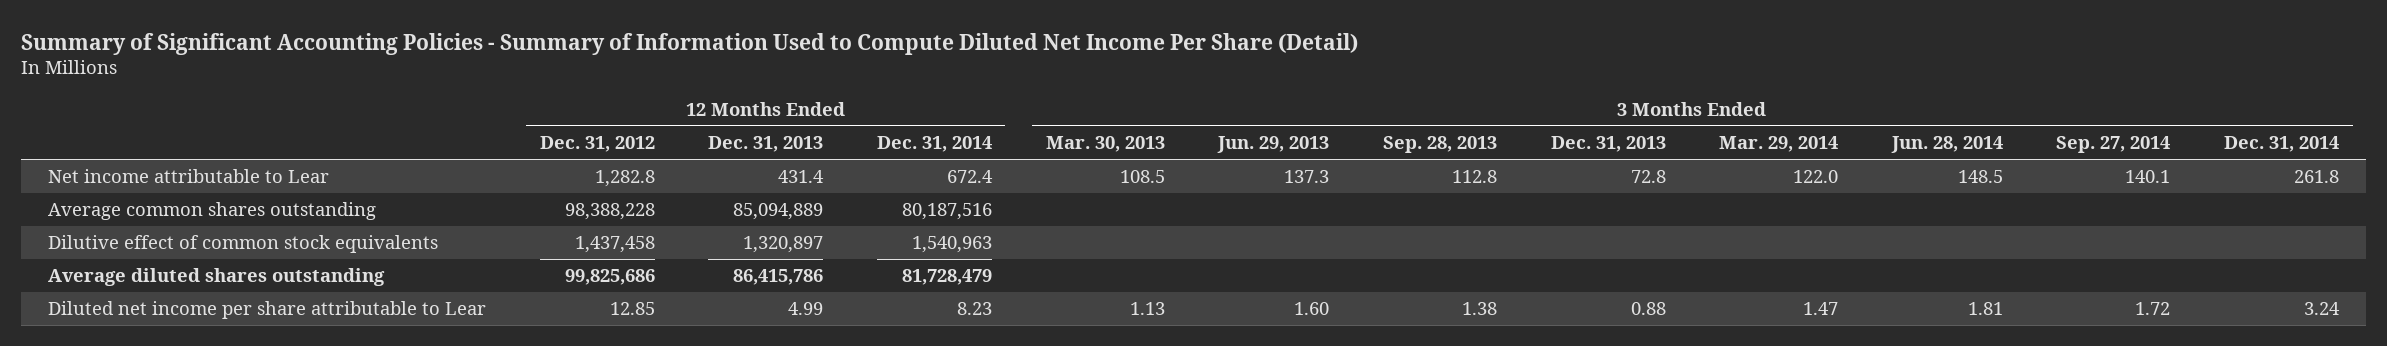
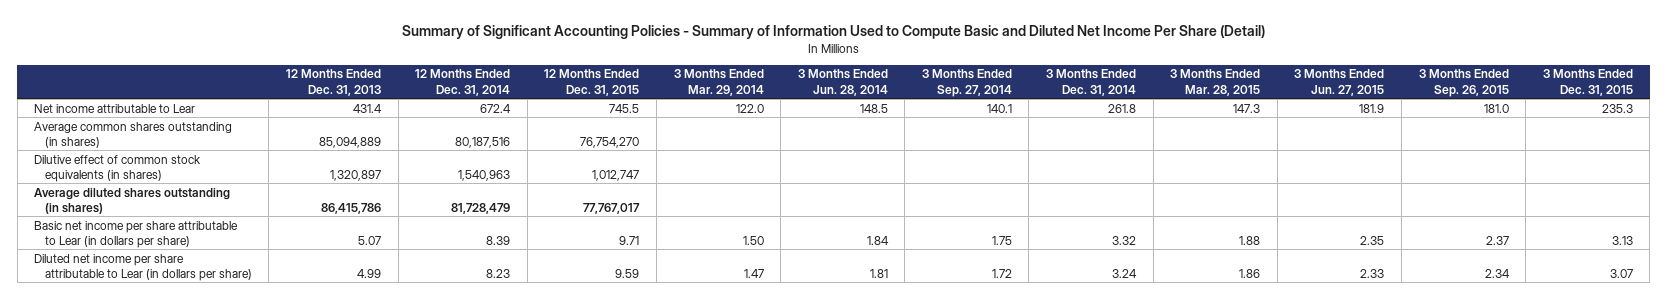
[21,32,1359,55] Summary of Significant Accounting Policies - Summary of Information Used to Compute Diluted Net Income Per Share (Detail) -> [401,25,1265,40] Summary of Significant Accounting Policies - Summary of Information Used to Compute Basic and Diluted Net Income Per Share (Detail)
[539,136,655,153] Dec. 31, 2012 -> none
[1045,136,1165,153] Mar. 30, 2013 -> none
[1217,136,1330,154] Jun. 29, 2013 -> none
[1382,136,1497,154] Sep. 28, 2013 -> none
[1550,136,1666,153] Dec. 31, 2013 -> none
none -> [544,69,640,96] 12 Months Ended Dec. 31, 2015
none -> [1170,69,1261,96] 3 Months Ended Mar. 28, 2015
none -> [1294,69,1385,96] 3 Months Ended Jun. 27, 2015
none -> [1418,69,1509,97] 3 Months Ended Sep. 26, 2015
none -> [1542,69,1633,96] 3 Months Ended Dec. 31, 2015
[48,202,377,221] Average common shares outstanding -> [34,121,233,148] Average common shares outstanding (in shares)
[48,235,439,254] Dilutive effect of common stock equivalents -> [34,154,202,182] Dilutive effect of common stock equivalents (in shares)
[48,268,386,287] Average diluted shares outstanding -> [34,187,231,214] Average diluted shares outstanding (in shares)
none -> [34,220,239,248] Basic net income per share attributable to Lear (in dollars per share)
[48,301,487,320] Diluted net income per share attributable to Lear -> [34,253,252,281] Diluted net income per share attributable to Lear (in dollars per share)

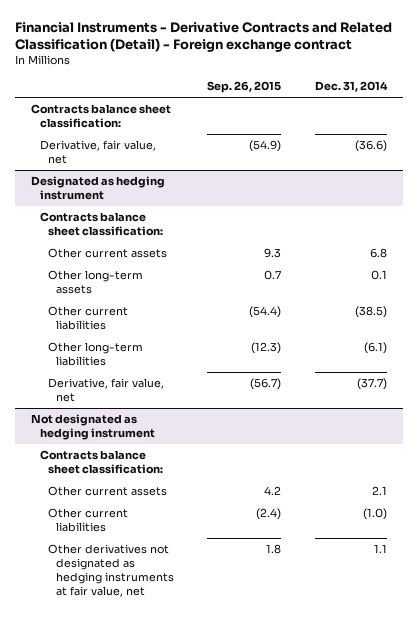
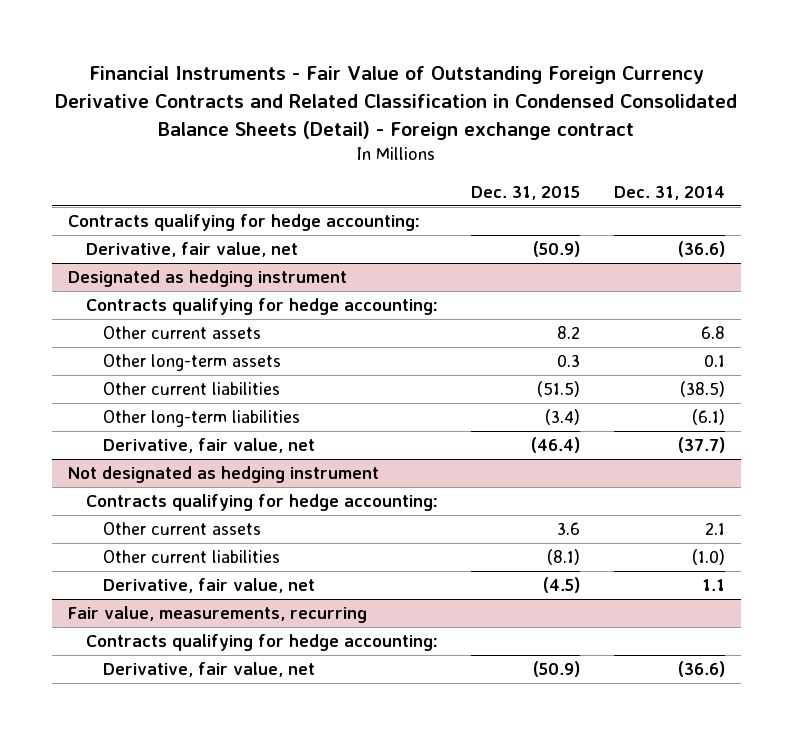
[14,21,392,53] Financial Instruments - Derivative Contracts and Related Classification (Detail) - Foreign exchange contract -> [55,65,738,140] Financial Instruments - Fair Value of Outstanding Foreign Currency Derivative Contracts and Related Classification in Condensed Consolidated Balance Sheets (Detail) - Foreign exchange contract
[207,81,282,94] Sep. 26, 2015 -> none
none -> [471,185,581,200] Dec. 31, 2015
[31,103,172,128] Contracts balance sheet classification: -> [68,214,421,232] Contracts qualifying for hedge accounting:
[39,211,163,236] Contracts balance sheet classification: -> [85,298,438,316] Contracts qualifying for hedge accounting:
[39,449,163,474] Contracts balance sheet classification: -> [85,494,438,512] Contracts qualifying for hedge accounting:
[47,543,174,597] Other derivatives not designated as hedging instruments at fair value, net -> none
none -> [103,578,316,594] Derivative, fair value, net
none -> [68,606,368,624] Fair value, measurements, recurring
none -> [85,634,438,652] Contracts qualifying for hedge accounting:
none -> [103,662,316,678] Derivative, fair value, net

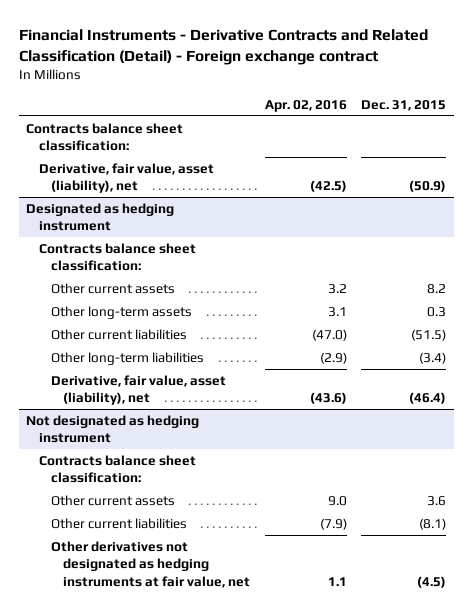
[55,65,738,140] Financial Instruments - Fair Value of Outstanding Foreign Currency Derivative Contracts and Related Classification in Condensed Consolidated Balance Sheets (Detail) - Foreign exchange contract -> [18,28,428,65] Financial Instruments - Derivative Contracts and Related Classification (Detail) - Foreign exchange contract
[613,185,725,200] Dec. 31, 2014 -> none
none -> [264,99,347,112] Apr. 02, 2016
[68,214,421,232] Contracts qualifying for hedge accounting: -> [26,122,184,152] Contracts balance sheet classification:
[85,242,298,258] Derivative, fair value, net -> [38,162,214,194] Derivative, fair value, asset (liability), net
[85,298,438,316] Contracts qualifying for hedge accounting: -> [38,242,196,272] Contracts balance sheet classification:
[103,438,316,454] Derivative, fair value, net -> [50,374,226,406] Derivative, fair value, asset (liability), net
[85,494,438,512] Contracts qualifying for hedge accounting: -> [38,454,196,484] Contracts balance sheet classification:
[103,578,316,594] Derivative, fair value, net -> none
[68,606,368,624] Fair value, measurements, recurring -> none
[85,634,438,652] Contracts qualifying for hedge accounting: -> none
[103,662,316,678] Derivative, fair value, net -> none
none -> [50,540,250,588] Other derivatives not designated as hedging instruments at fair value, net

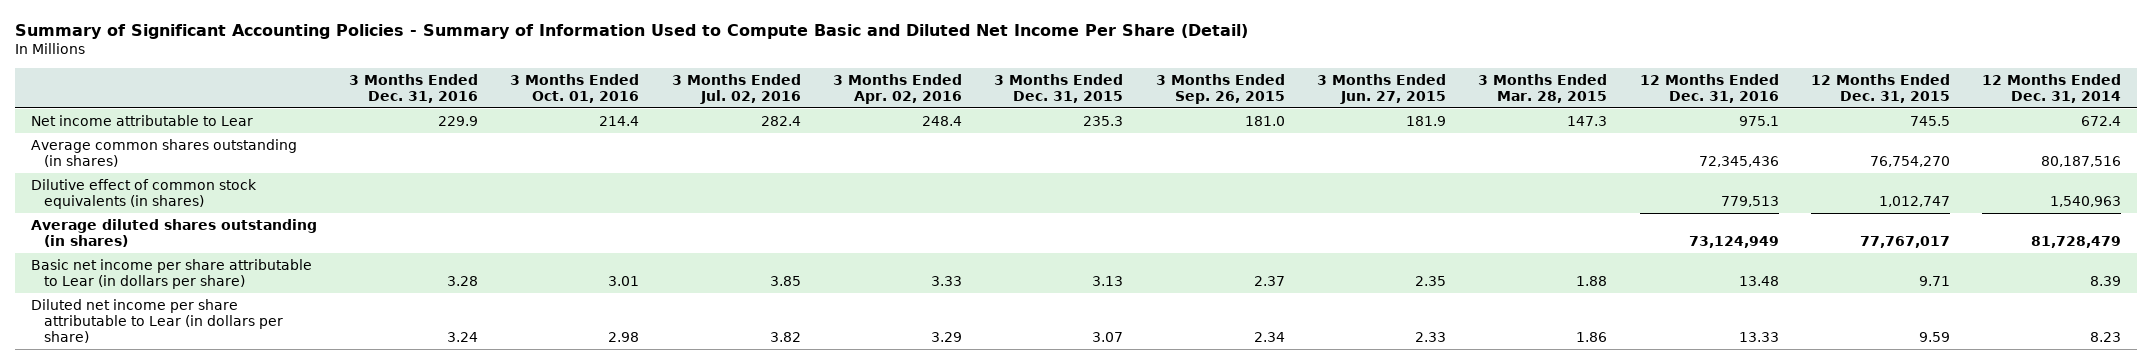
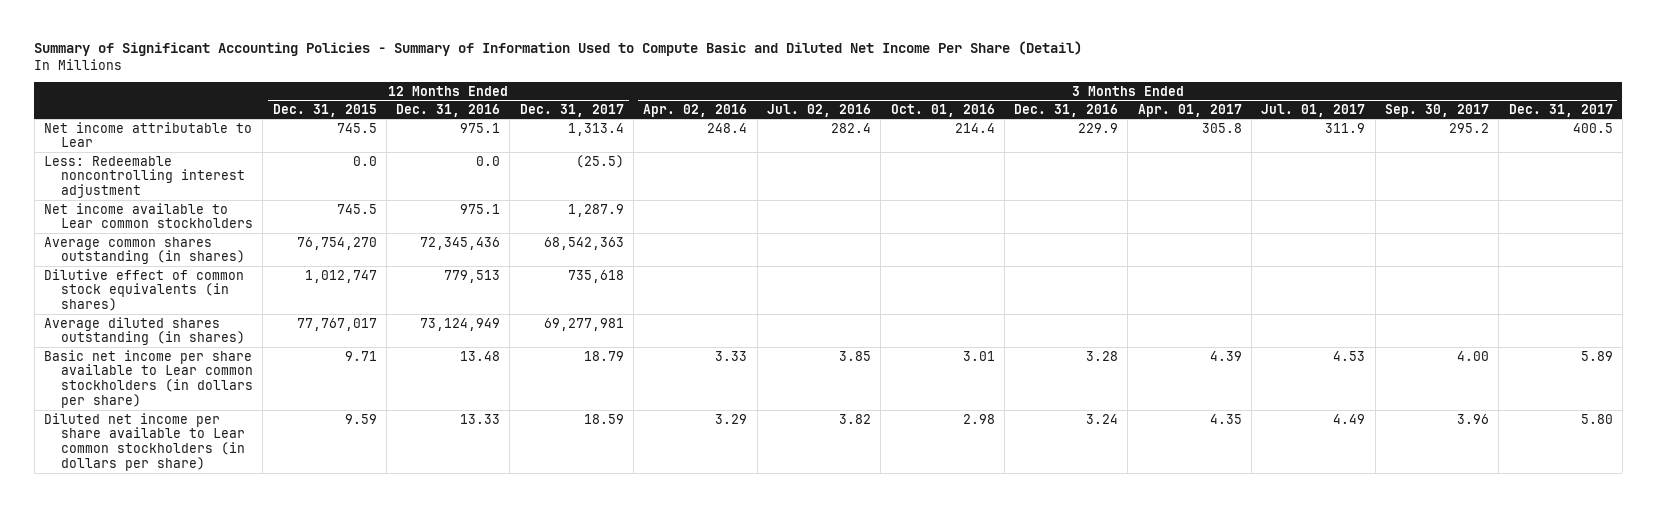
[994,73,1124,103] 3 Months Ended Dec. 31, 2015 -> none
[1155,73,1285,104] 3 Months Ended Sep. 26, 2015 -> none
[1316,73,1446,104] 3 Months Ended Jun. 27, 2015 -> none
[1478,73,1608,103] 3 Months Ended Mar. 28, 2015 -> none
[1982,73,2122,103] 12 Months Ended Dec. 31, 2014 -> none
none -> [519,103,624,117] Dec. 31, 2017
none -> [1137,103,1242,117] Apr. 01, 2017
none -> [1261,103,1366,117] Jul. 01, 2017
none -> [1384,103,1489,117] Sep. 30, 2017
none -> [1508,103,1613,117] Dec. 31, 2017
none -> [43,155,245,199] Less: Redeemable noncontrolling interest adjustment
none -> [43,202,253,229] Net income available to Lear common stockholders
[30,258,312,289] Basic net income per share attributable to Lear (in dollars per share) -> [43,349,253,409] Basic net income per share available to Lear common stockholders (in dollars per share)
[30,298,284,343] Diluted net income per share attributable to Lear (in dollars per share) -> [43,412,245,472] Diluted net income per share available to Lear common stockholders (in dollars per share)

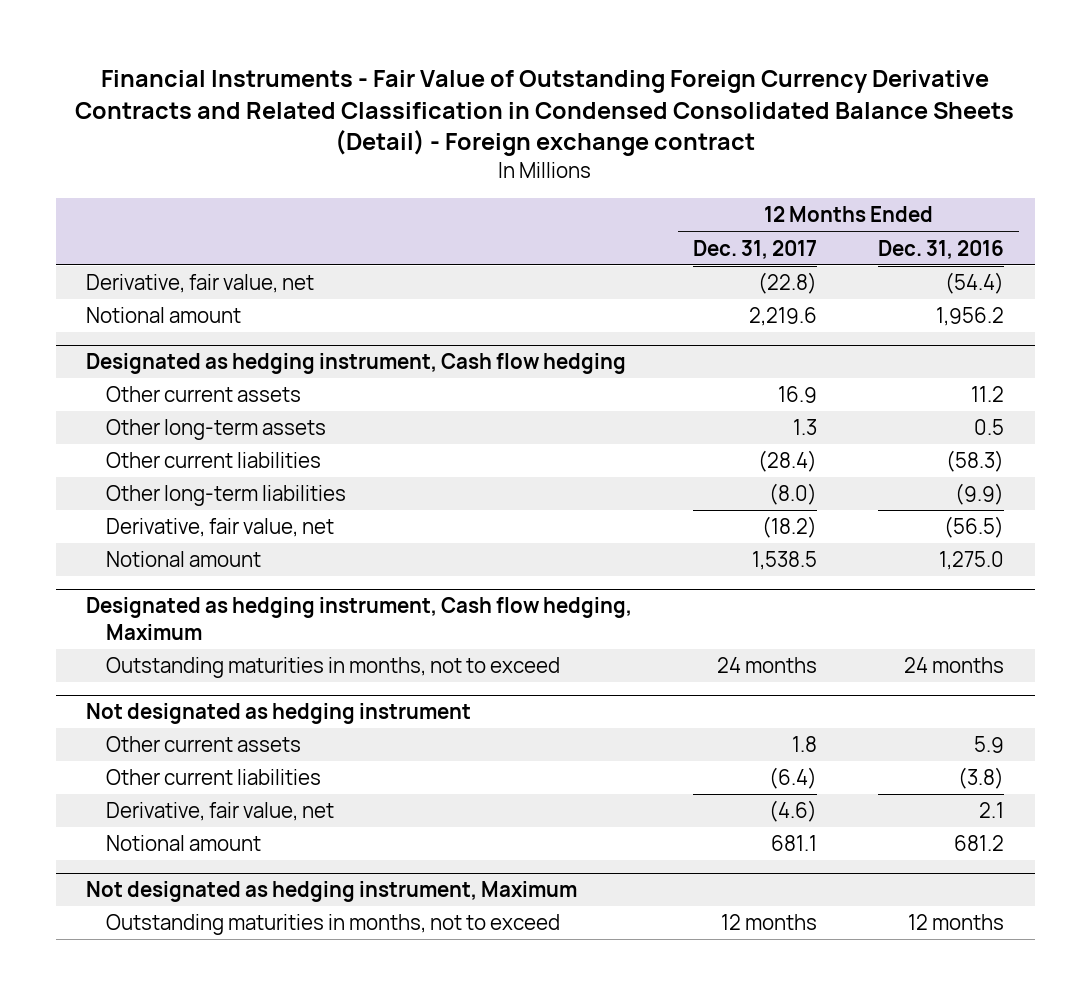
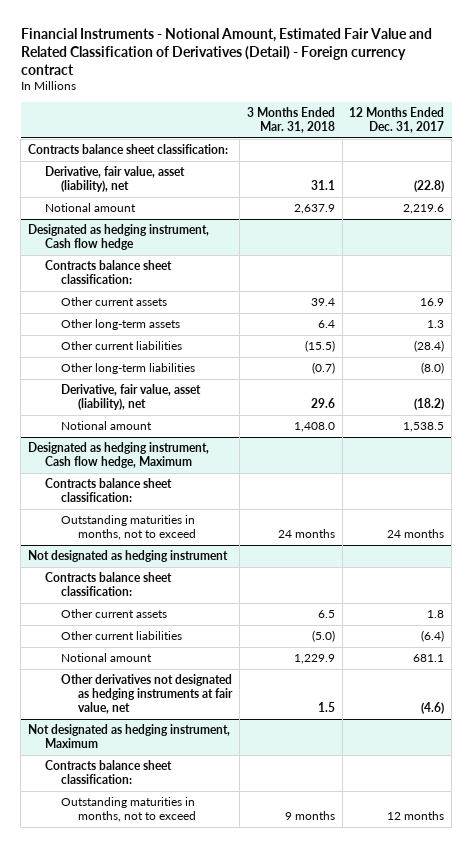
[75,70,1015,157] Financial Instruments - Fair Value of Outstanding Foreign Currency Derivative Contracts and Related Classification in Condensed Consolidated Balance Sheets (Detail) - Foreign exchange contract -> [20,27,432,75] Financial Instruments - Notional Amount, Estimated Fair Value and Related Classification of Derivatives (Detail) - Foreign currency contract
[878,239,1005,259] Dec. 31, 2016 -> none
none -> [246,106,335,133] 3 Months Ended Mar. 31, 2018
none -> [28,144,229,155] Contracts balance sheet classification:
[86,274,315,294] Derivative, fair value, net -> [44,166,185,193] Derivative, fair value, asset (liability), net
[86,353,627,375] Designated as hedging instrument, Cash flow hedging -> [28,224,210,251] Designated as hedging instrument, Cash flow hedge
none -> [44,260,172,285] Contracts balance sheet classification:
[106,518,335,538] Derivative, fair value, net -> [61,384,202,411] Derivative, fair value, asset (liability), net
[86,597,633,640] Designated as hedging instrument, Cash flow hedging, Maximum -> [28,442,210,469] Designated as hedging instrument, Cash flow hedge, Maximum
none -> [44,478,172,503] Contracts balance sheet classification:
none -> [44,572,172,597] Contracts balance sheet classification:
[106,802,335,822] Derivative, fair value, net -> none
none -> [61,674,234,715] Other derivatives not designated as hedging instruments at fair value, net
none -> [44,760,172,785] Contracts balance sheet classification:

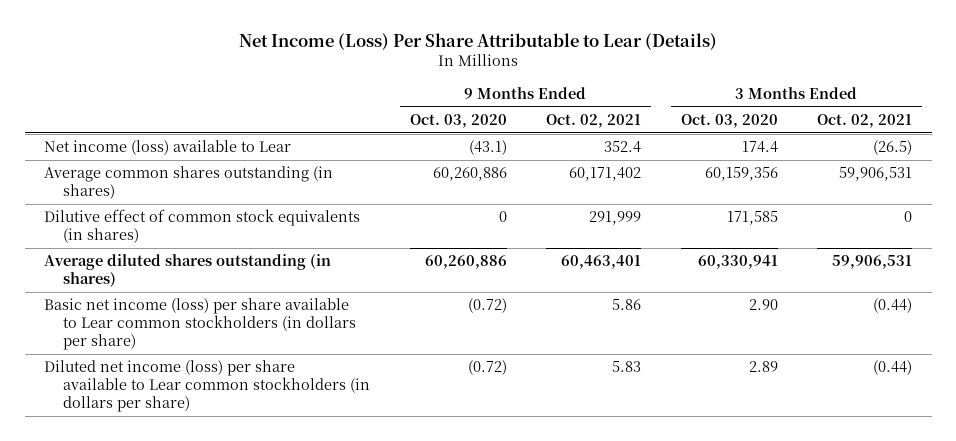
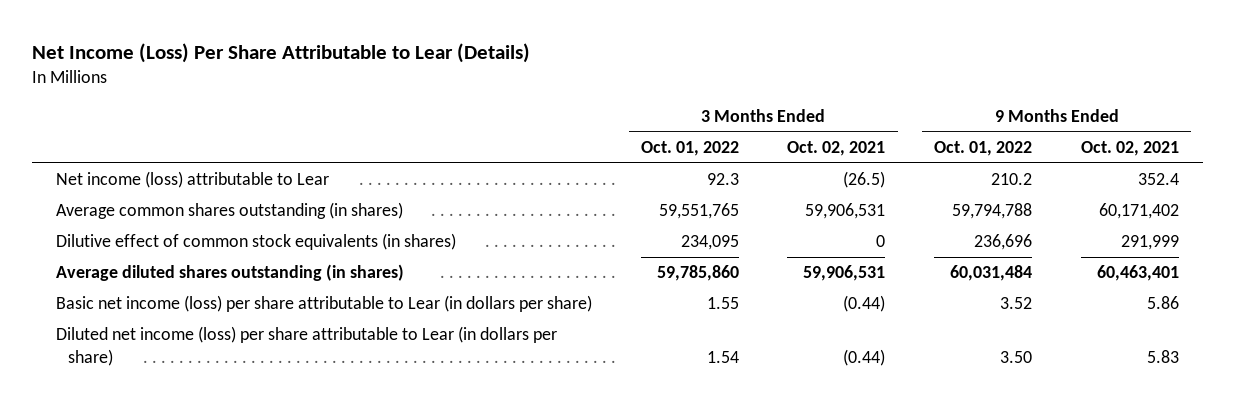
[409,113,507,128] Oct. 03, 2020 -> none
[680,113,778,128] Oct. 03, 2020 -> none
none -> [640,141,739,157] Oct. 01, 2022
none -> [934,141,1033,157] Oct. 01, 2022
[44,140,292,156] Net income (loss) available to Lear -> [56,171,330,189] Net income (loss) attributable to Lear
[44,298,357,351] Basic net income (loss) per share available to Lear common stockholders (in dollars per share) -> [56,295,593,313] Basic net income (loss) per share attributable to Lear (in dollars per share)
[44,360,371,413] Diluted net income (loss) per share available to Lear common stockholders (in dollars per share) -> [56,326,558,366] Diluted net income (loss) per share attributable to Lear (in dollars per share)

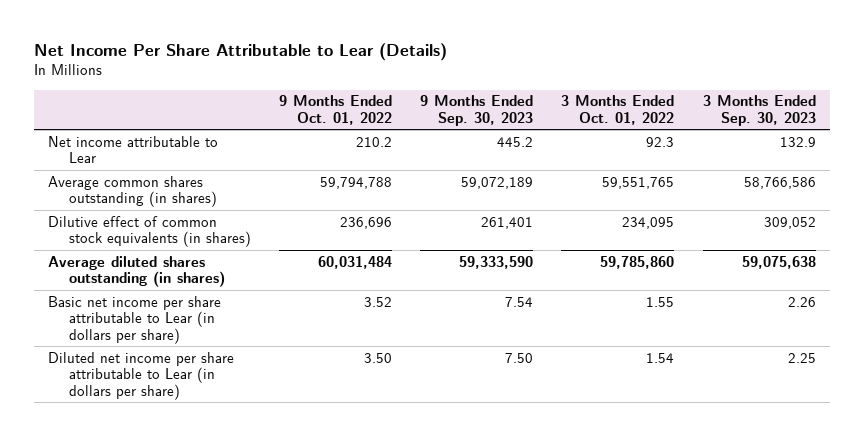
[31,43,530,64] Net Income (Loss) Per Share Attributable to Lear (Details) -> [33,43,447,62] Net Income Per Share Attributable to Lear (Details)
[787,141,886,157] Oct. 02, 2021 -> none
[1080,141,1179,157] Oct. 02, 2021 -> none
none -> [420,95,534,126] 9 Months Ended Sep. 30, 2023
none -> [702,95,816,126] 3 Months Ended Sep. 30, 2023
[56,171,330,189] Net income (loss) attributable to Lear -> [47,135,218,164] Net income attributable to Lear
[56,295,593,313] Basic net income (loss) per share attributable to Lear (in dollars per share) -> [47,295,221,344] Basic net income per share attributable to Lear (in dollars per share)
[56,326,558,366] Diluted net income (loss) per share attributable to Lear (in dollars per share) -> [47,351,234,400] Diluted net income per share attributable to Lear (in dollars per share)

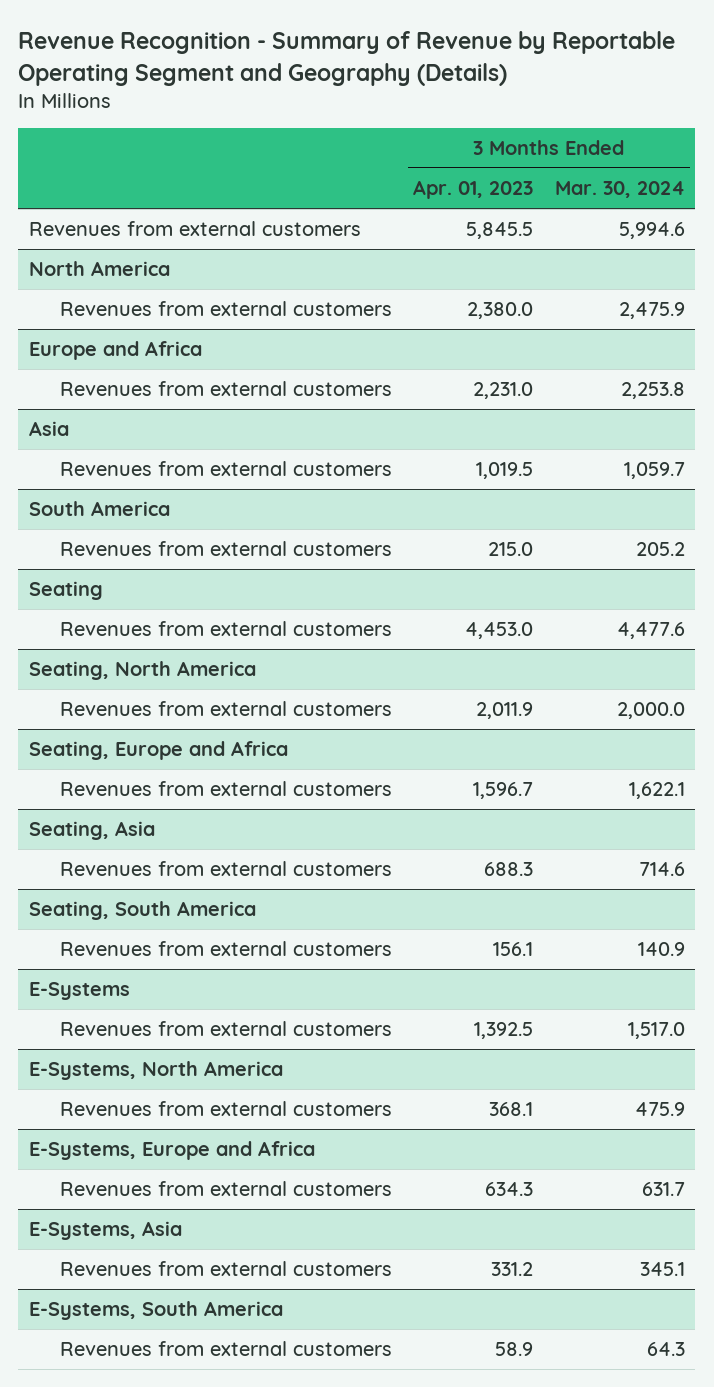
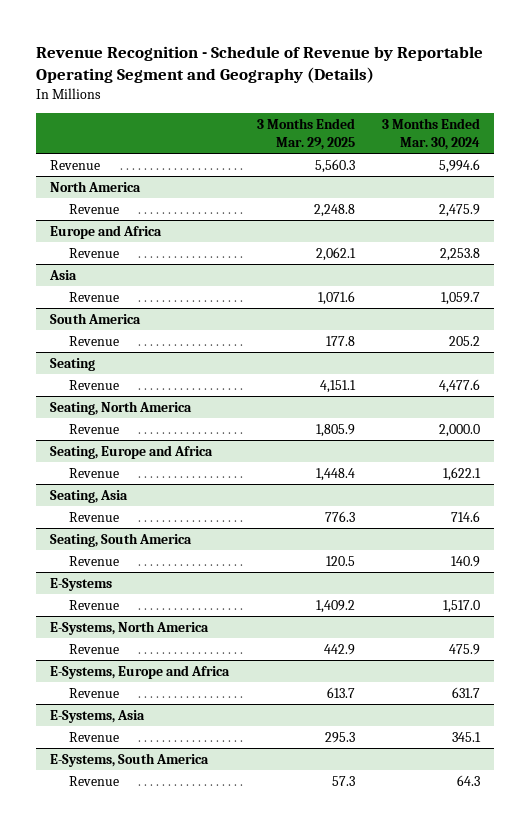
[18,31,676,86] Revenue Recognition - Summary of Revenue by Reportable Operating Segment and Geography (Details) -> [35,45,483,84] Revenue Recognition - Schedule of Revenue by Reportable Operating Segment and Geography (Details)
[413,180,534,200] Apr. 01, 2023 -> none
none -> [256,118,355,151] 3 Months Ended Mar. 29, 2025
[28,221,361,237] Revenues from external customers -> [49,159,100,170] Revenue
[59,301,392,317] Revenues from external customers -> [68,203,119,214] Revenue
[59,381,392,397] Revenues from external customers -> [68,247,119,258] Revenue
[59,461,392,477] Revenues from external customers -> [68,291,119,302] Revenue
[59,541,392,557] Revenues from external customers -> [68,335,119,346] Revenue
[59,621,392,637] Revenues from external customers -> [68,379,119,390] Revenue
[59,701,392,717] Revenues from external customers -> [68,423,119,434] Revenue
[59,781,392,797] Revenues from external customers -> [68,467,119,478] Revenue
[59,861,392,877] Revenues from external customers -> [68,511,119,522] Revenue
[59,941,392,957] Revenues from external customers -> [68,555,119,566] Revenue
[59,1021,392,1037] Revenues from external customers -> [68,599,119,610] Revenue
[59,1101,392,1117] Revenues from external customers -> [68,643,119,654] Revenue
[59,1181,392,1197] Revenues from external customers -> [68,687,119,698] Revenue
[59,1261,392,1277] Revenues from external customers -> [68,731,119,742] Revenue
[59,1341,392,1357] Revenues from external customers -> [68,775,119,786] Revenue

